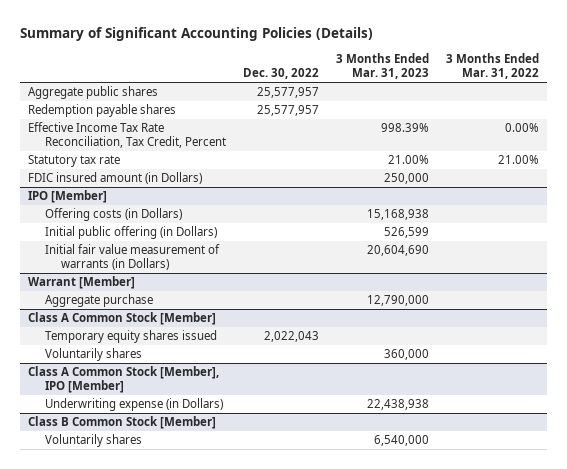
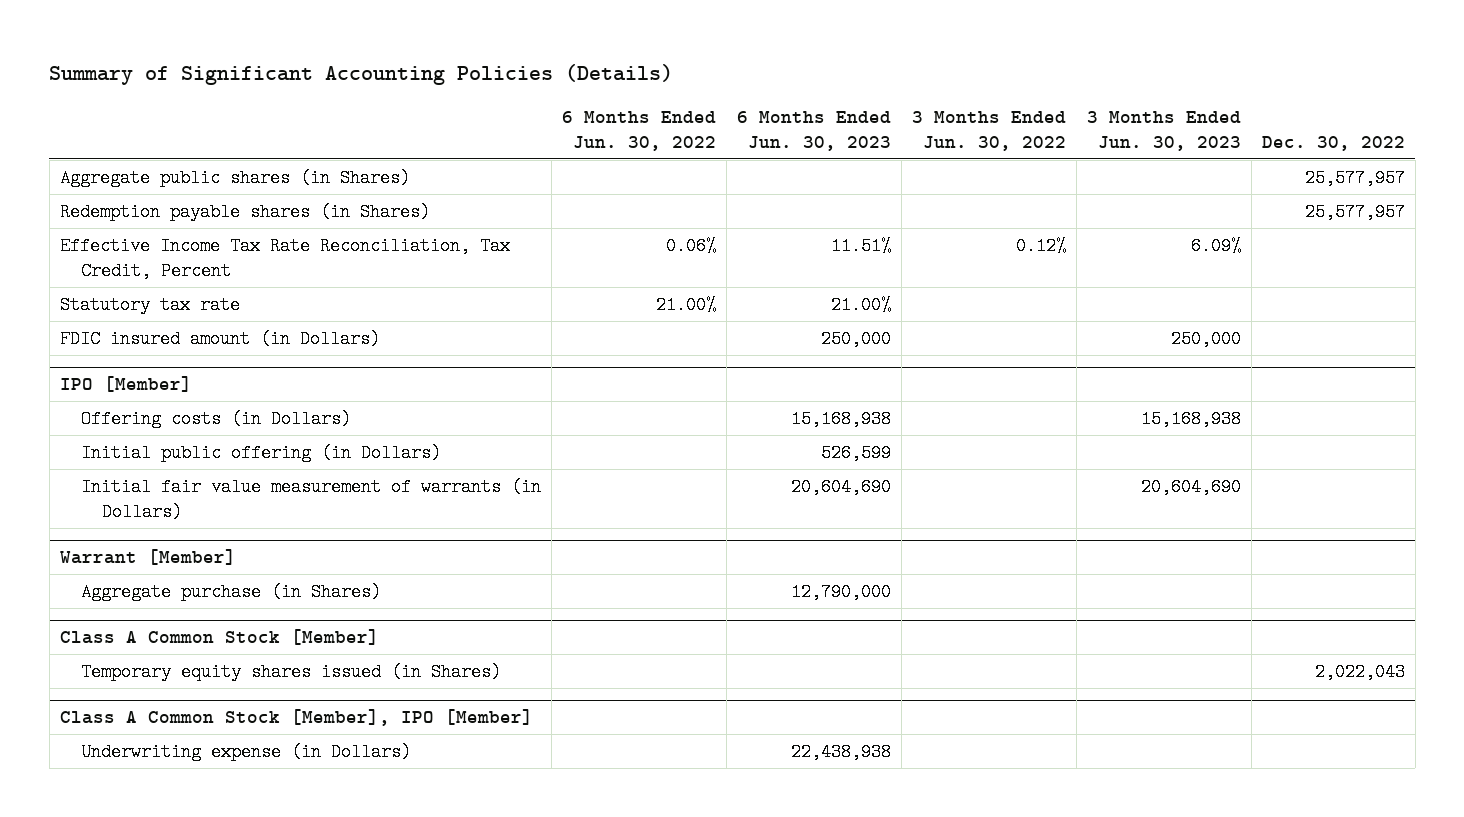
[335,53,429,80] 3 Months Ended Mar. 31, 2023 -> none
[445,53,539,80] 3 Months Ended Mar. 31, 2022 -> none
none -> [561,111,716,151] 6 Months Ended Jun. 30, 2022
none -> [736,111,891,151] 6 Months Ended Jun. 30, 2023
none -> [911,111,1066,151] 3 Months Ended Jun. 30, 2022
none -> [1086,111,1241,151] 3 Months Ended Jun. 30, 2023
[28,86,159,100] Aggregate public shares -> [59,169,410,188] Aggregate public shares (in Shares)
[28,104,177,118] Redemption payable shares -> [59,203,430,222] Redemption payable shares (in Shares)
[44,294,153,308] Aggregate purchase -> [80,583,381,602] Aggregate purchase (in Shares)
[44,348,142,362] Voluntarily shares -> none
[44,330,217,344] Temporary equity shares issued -> [80,663,501,682] Temporary equity shares issued (in Shares)
[28,416,217,430] Class B Common Stock [Member] -> none
[44,434,142,448] Voluntarily shares -> none

